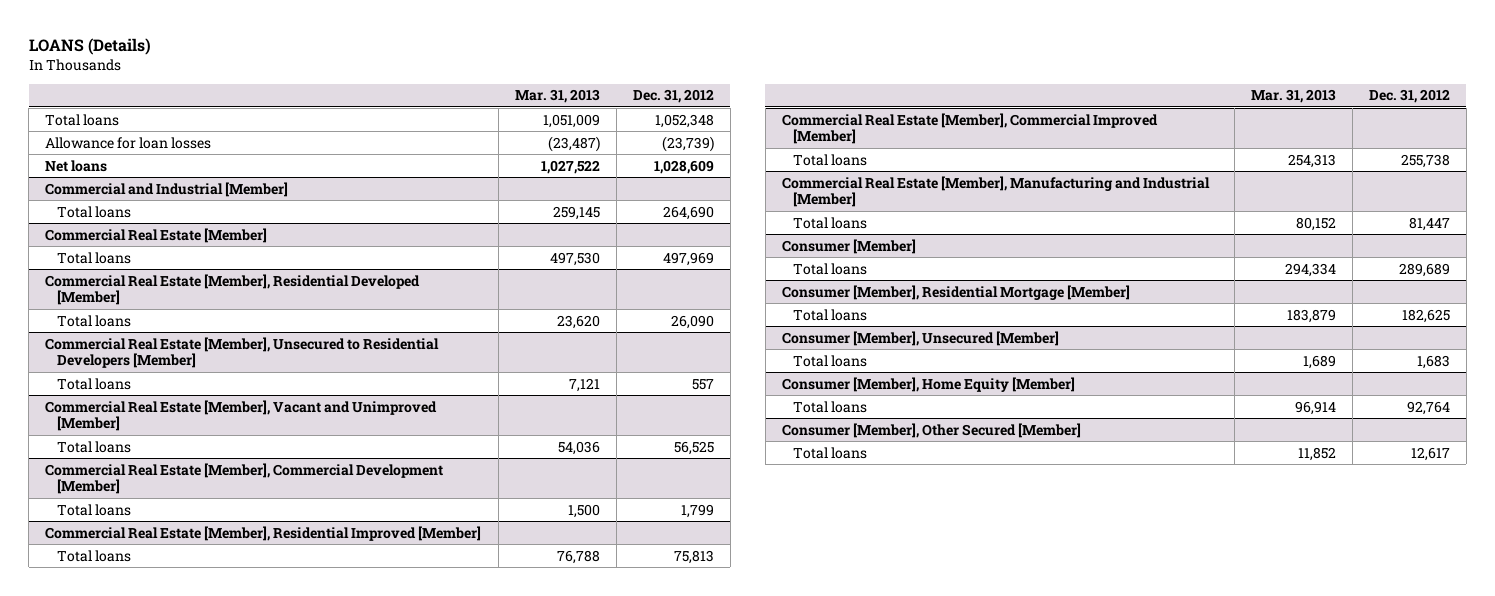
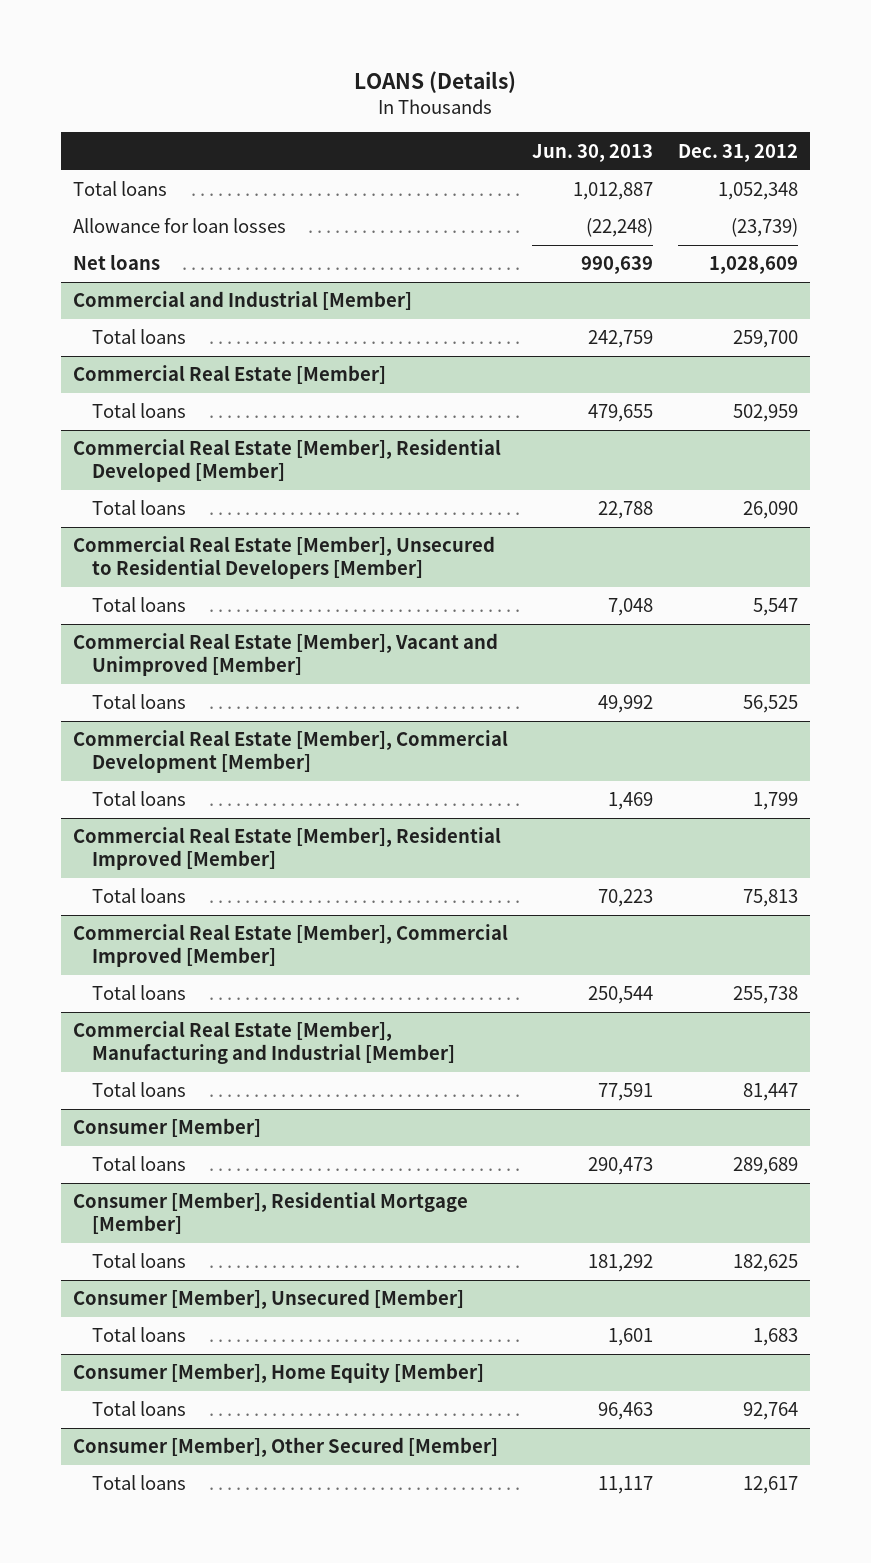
[514,89,600,104] Mar. 31, 2013 -> none
none -> [532,143,654,162] Jun. 30, 2013
[662,205,714,220] 264,690 -> [733,330,799,349] 259,700
[662,251,714,266] 497,969 -> [733,404,799,423] 502,959
[691,378,714,390] 557 -> [753,598,799,617] 5,547

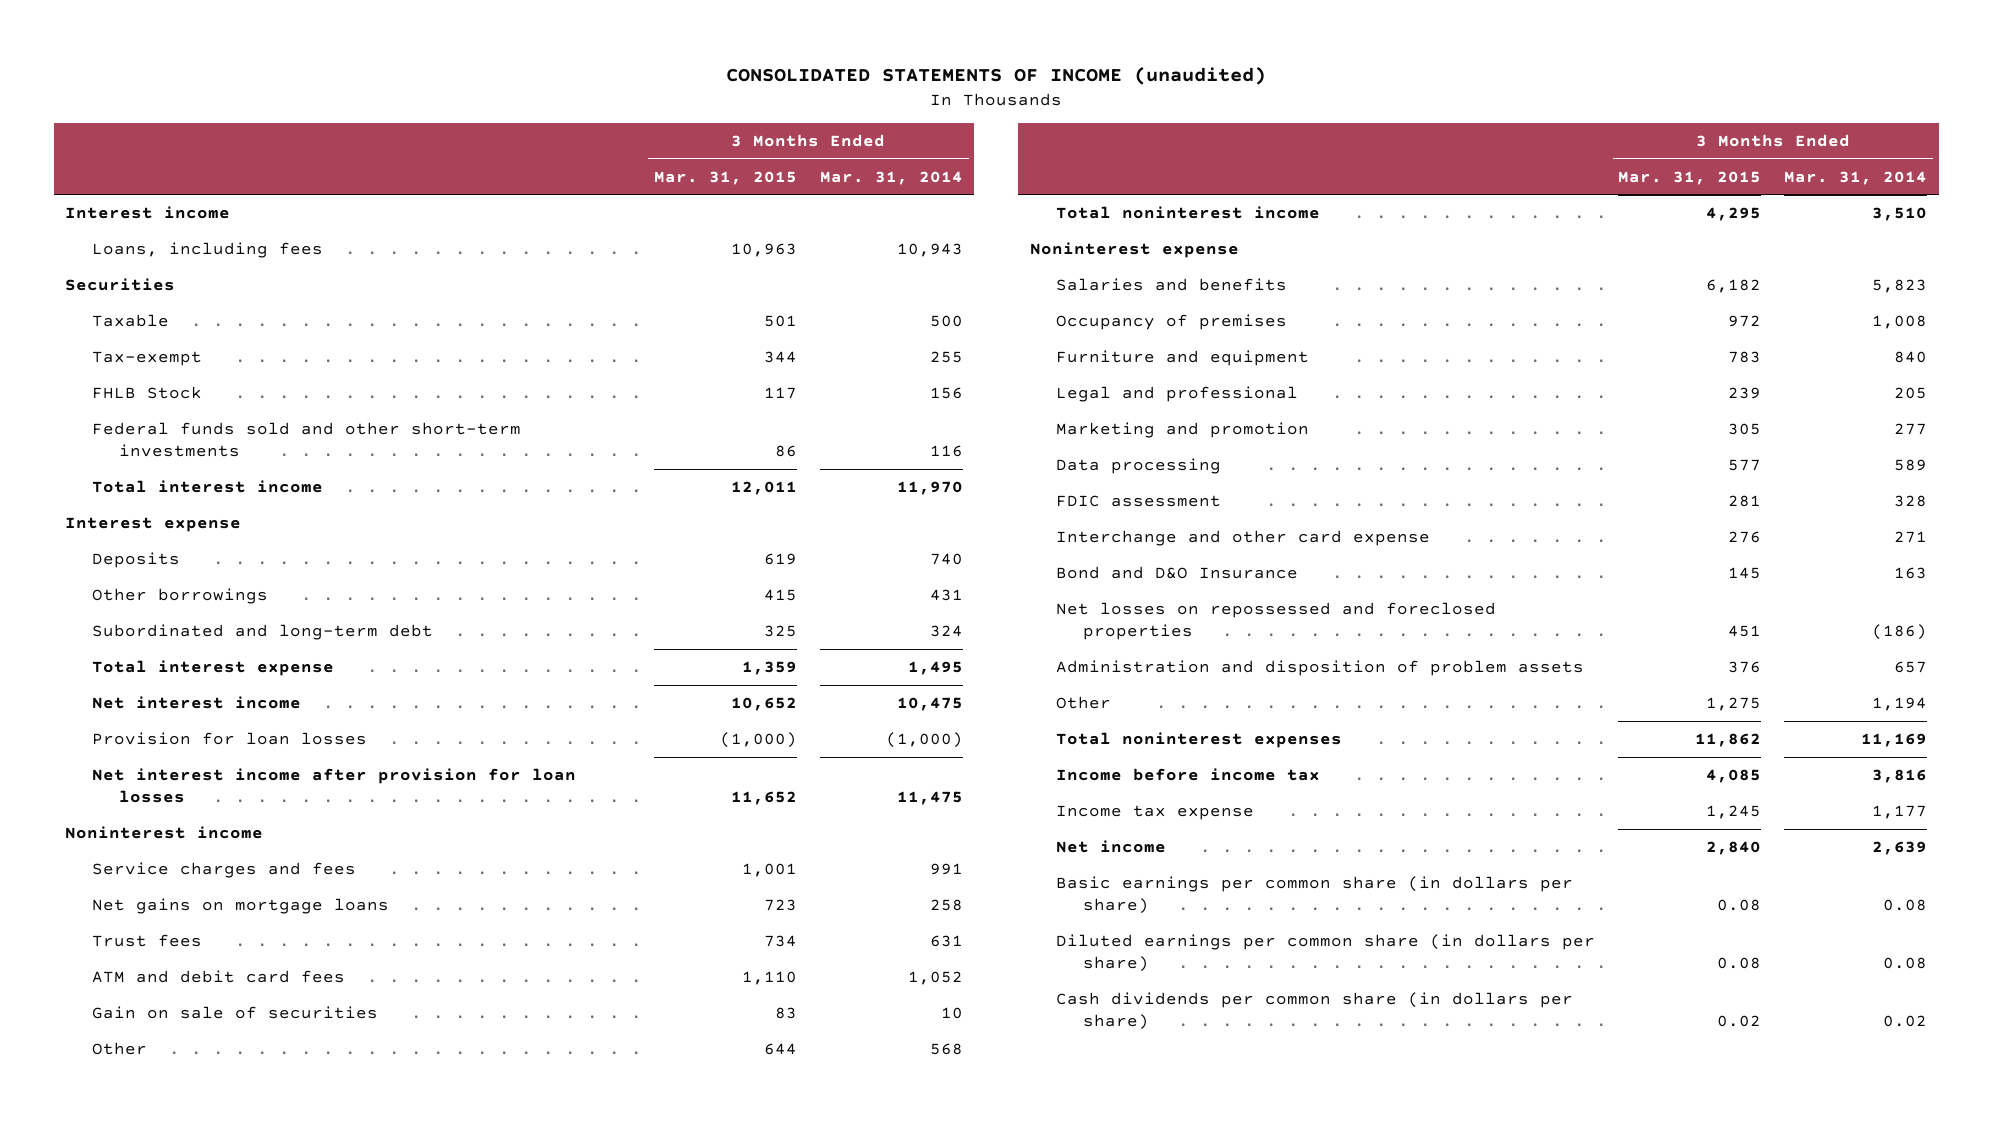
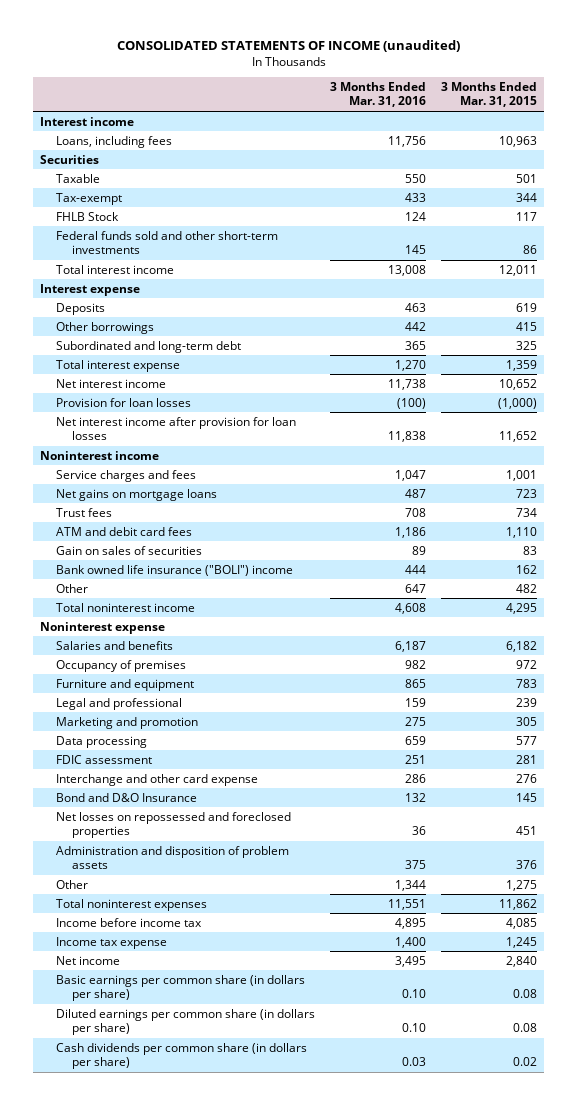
[819,170,963,185] Mar. 31, 2014 -> none
none -> [329,81,426,108] 3 Months Ended Mar. 31, 2016
[92,1006,379,1020] Gain on sale of securities -> [55,545,202,555] Gain on sales of securities
none -> [55,564,293,576] Bank owned life insurance ("BOLI") income
[763,1043,797,1056] 644 -> [515,583,537,593] 482

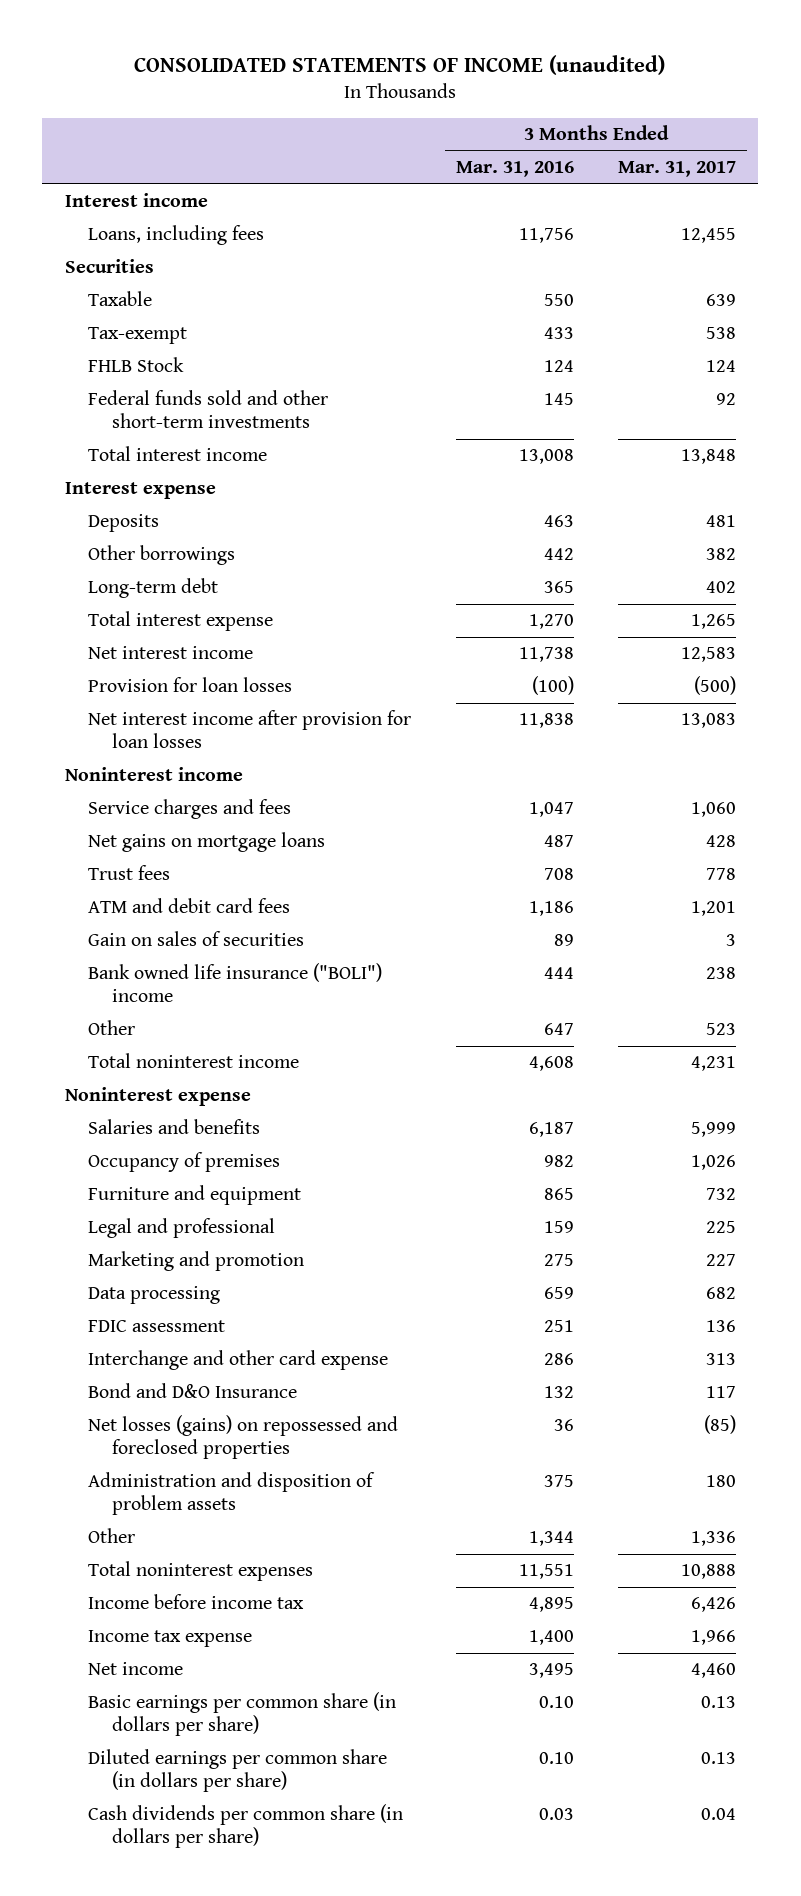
[440,81,537,108] 3 Months Ended Mar. 31, 2015 -> none
none -> [618,161,737,178] Mar. 31, 2017
[55,340,241,353] Subordinated and long-term debt -> [88,578,219,599] Long-term debt
[55,811,291,839] Net losses on repossessed and foreclosed properties -> [88,1415,399,1460] Net losses (gains) on repossessed and foreclosed properties

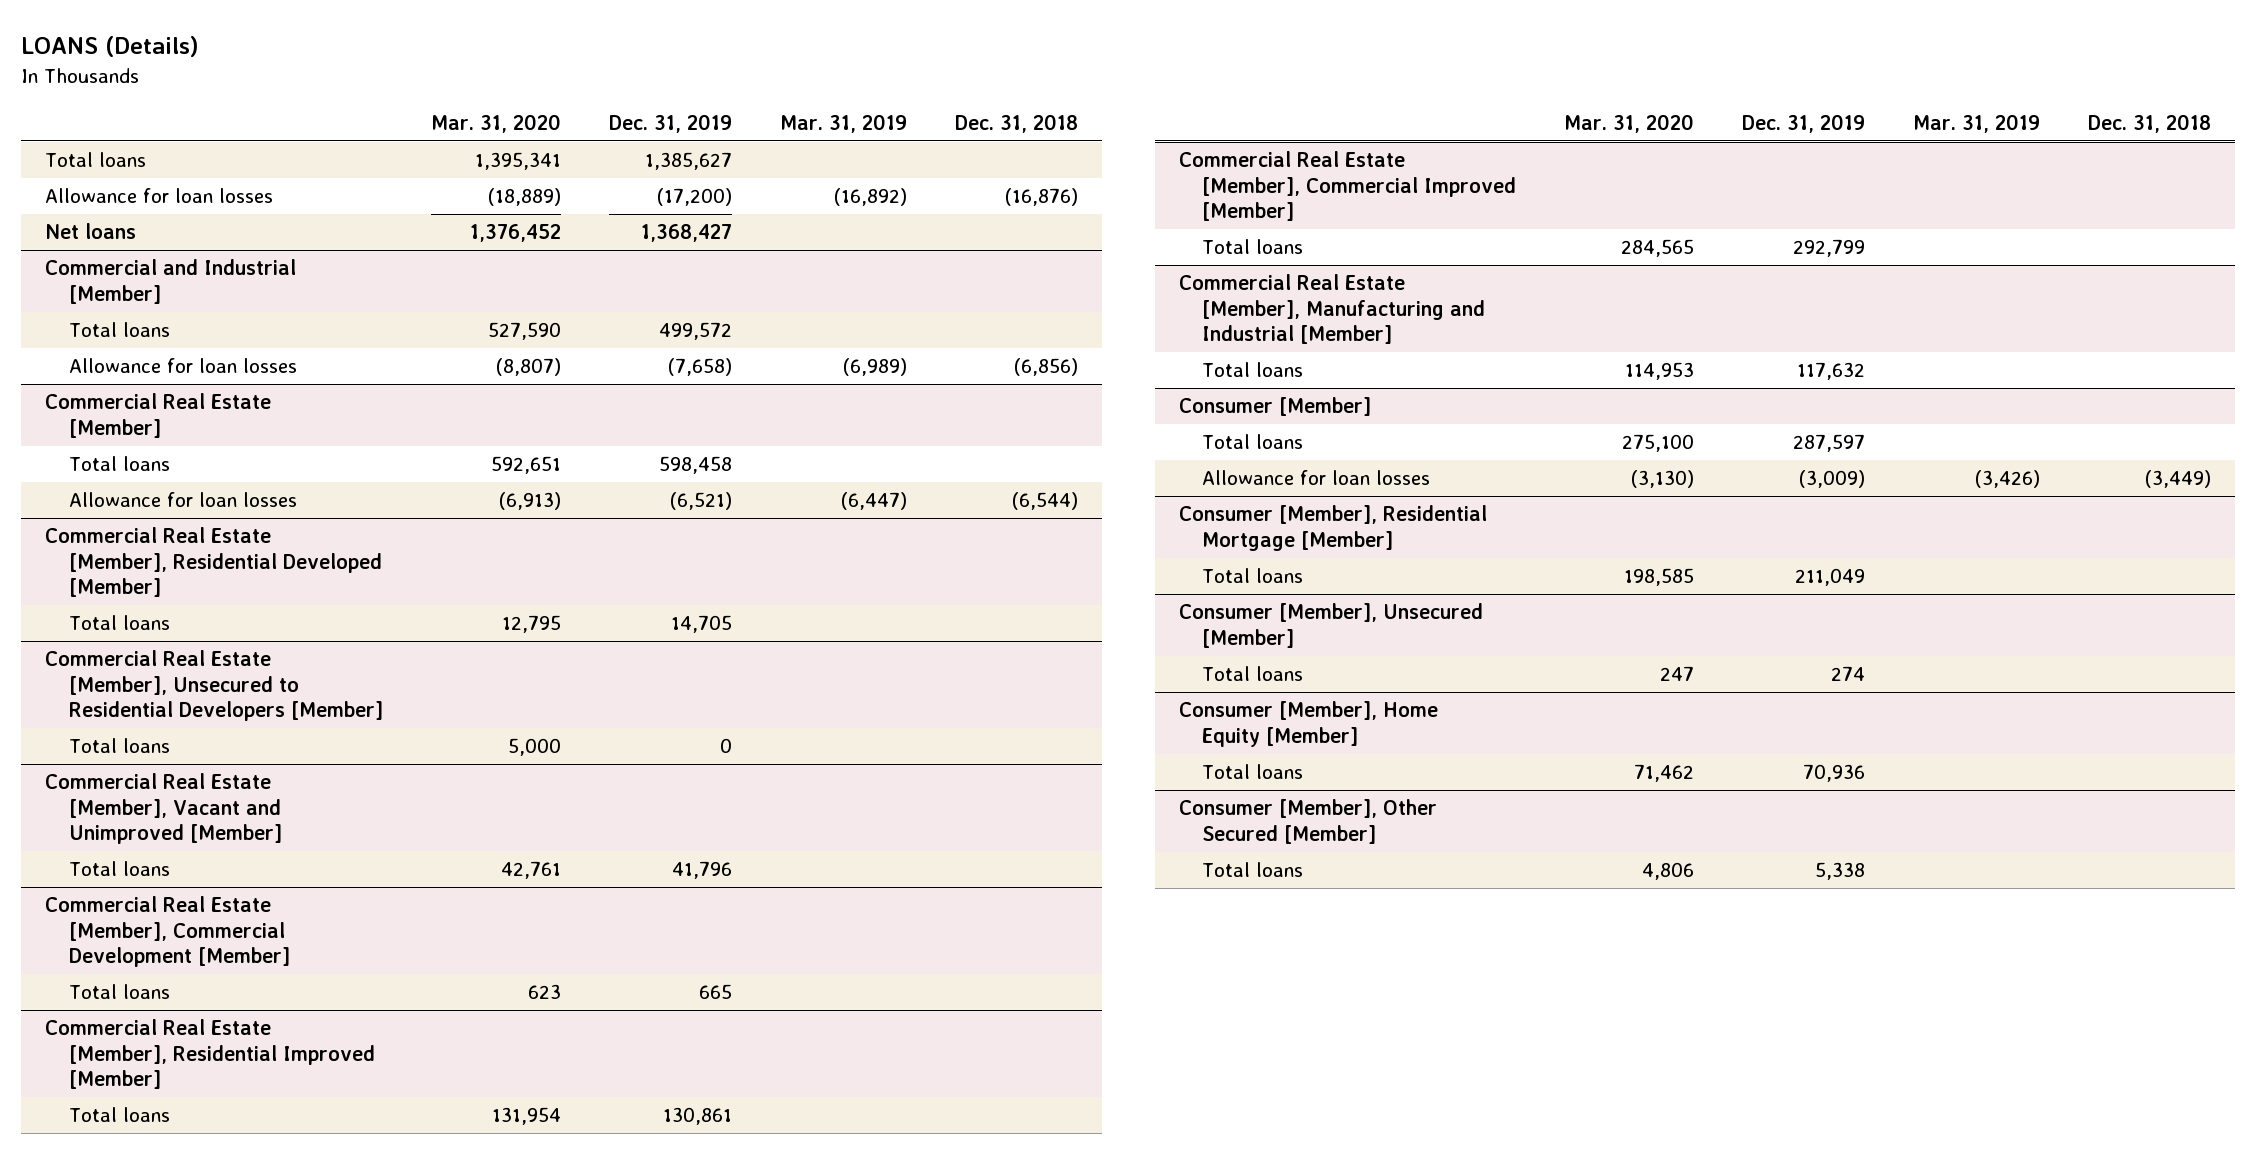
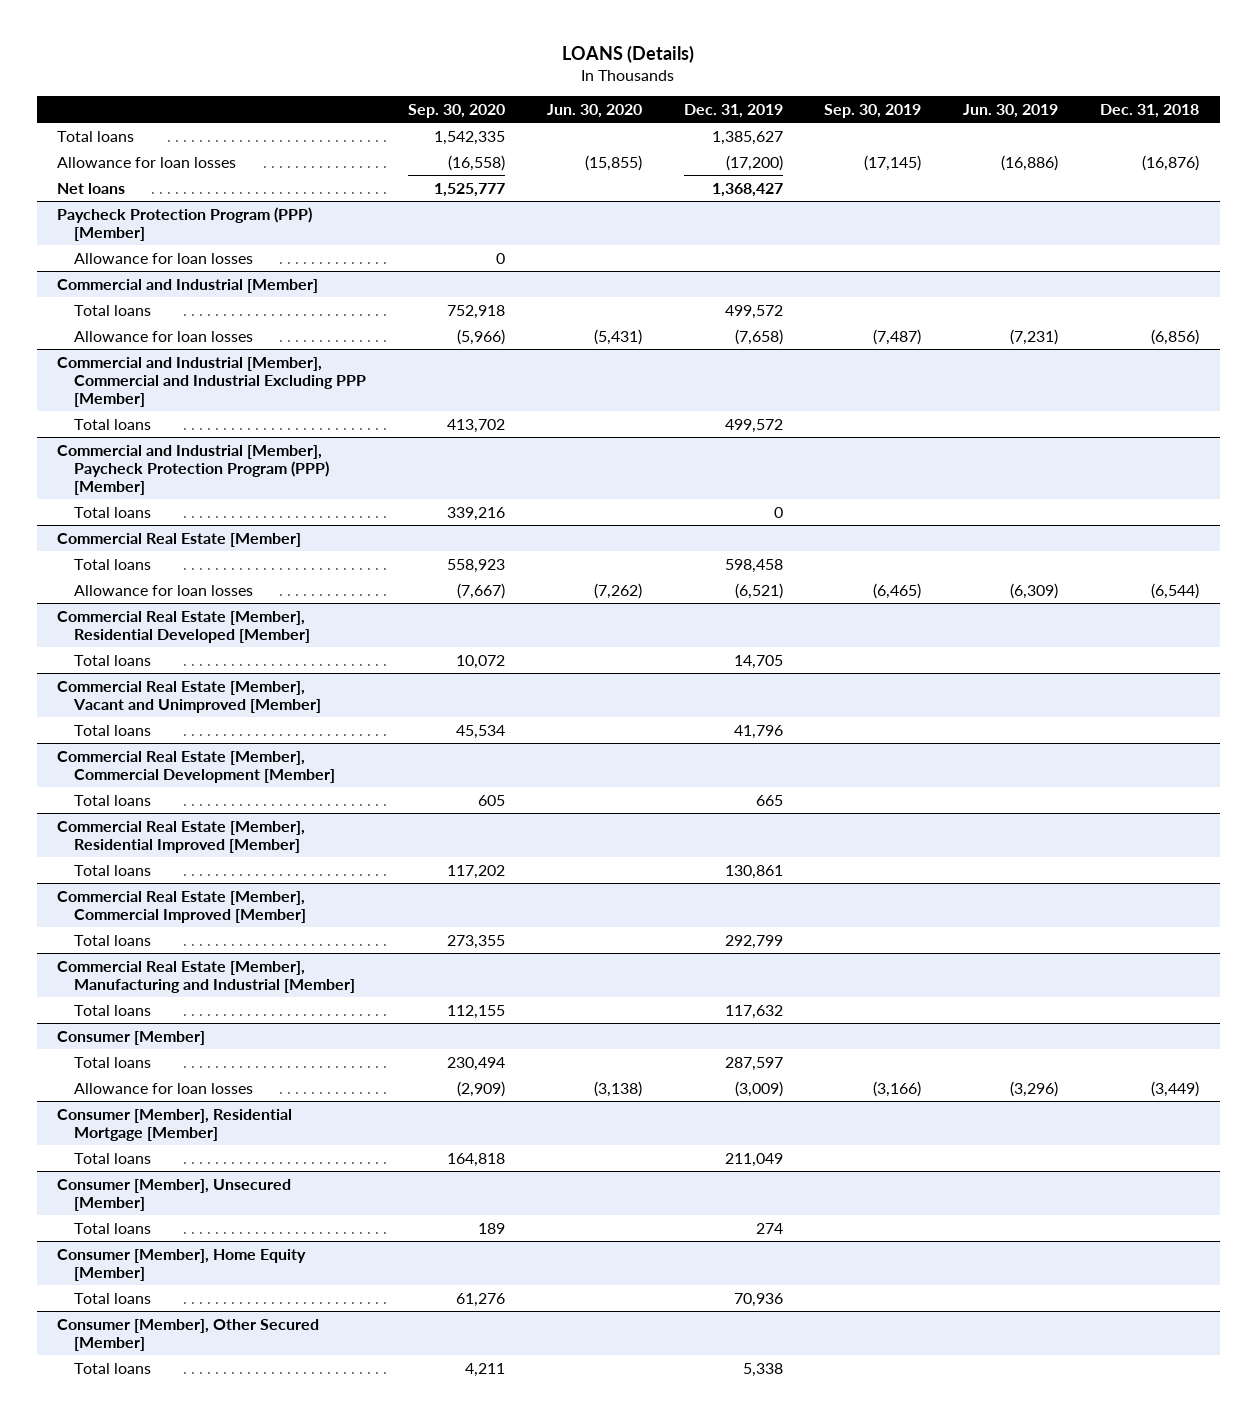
[430,113,561,133] Mar. 31, 2020 -> none
[779,113,907,133] Mar. 31, 2019 -> none
none -> [408,103,506,118] Sep. 30, 2020
none -> [546,103,642,118] Jun. 30, 2020
none -> [824,103,922,118] Sep. 30, 2019
none -> [963,103,1059,118] Jun. 30, 2019
none -> [57,206,313,241] Paycheck Protection Program (PPP) [Member]
none -> [74,252,254,264] Allowance for loan losses
none -> [57,356,367,407] Commercial and Industrial [Member], Commercial and Industrial Excluding PPP [Member]
none -> [74,418,152,430] Total loans
none -> [57,444,330,495] Commercial and Industrial [Member], Paycheck Protection Program (PPP) [Member]
none -> [74,506,152,518] Total loans
[45,650,384,722] Commercial Real Estate [Member], Unsecured to Residential Developers [Member] -> none
[69,738,171,754] Total loans -> none

